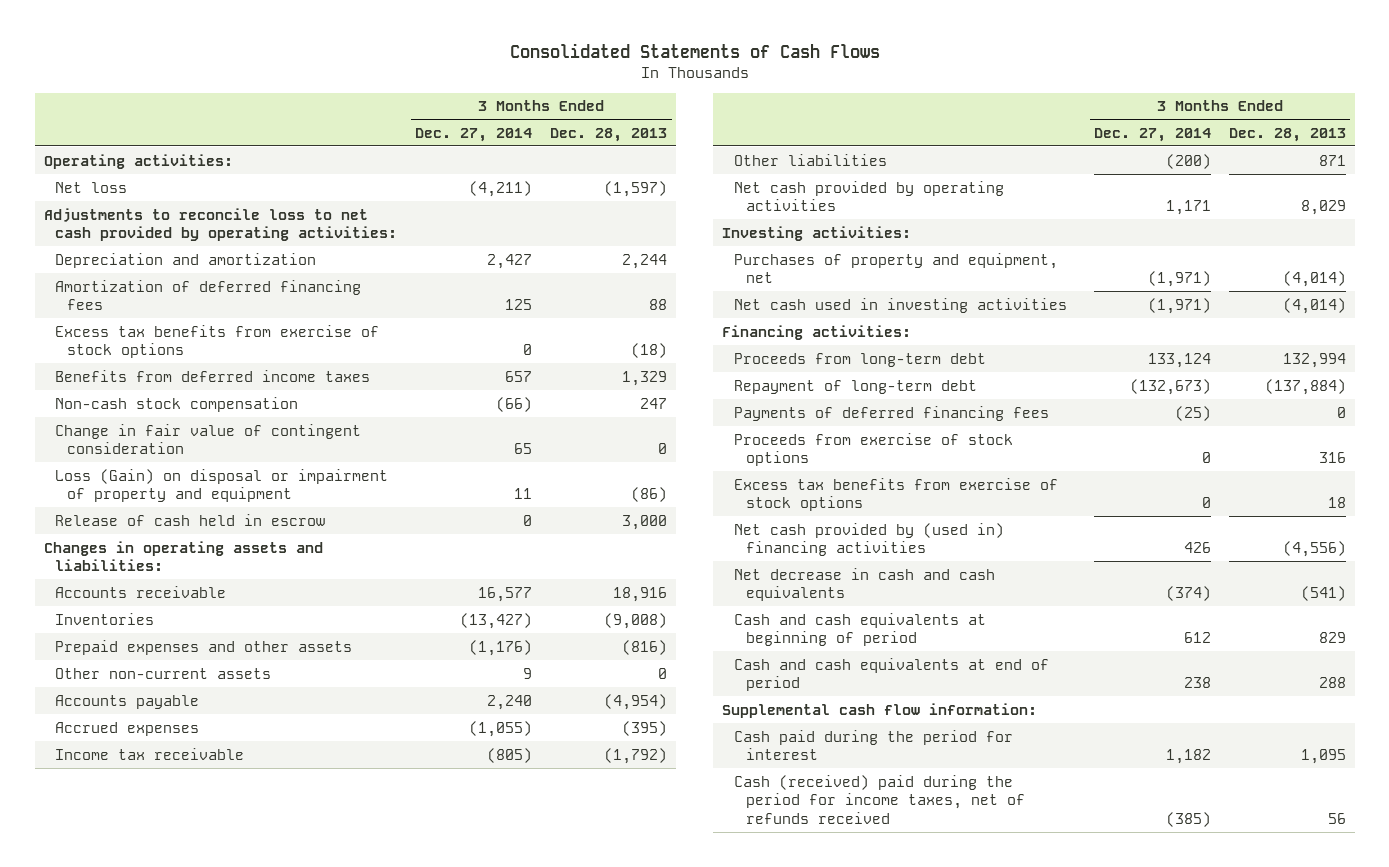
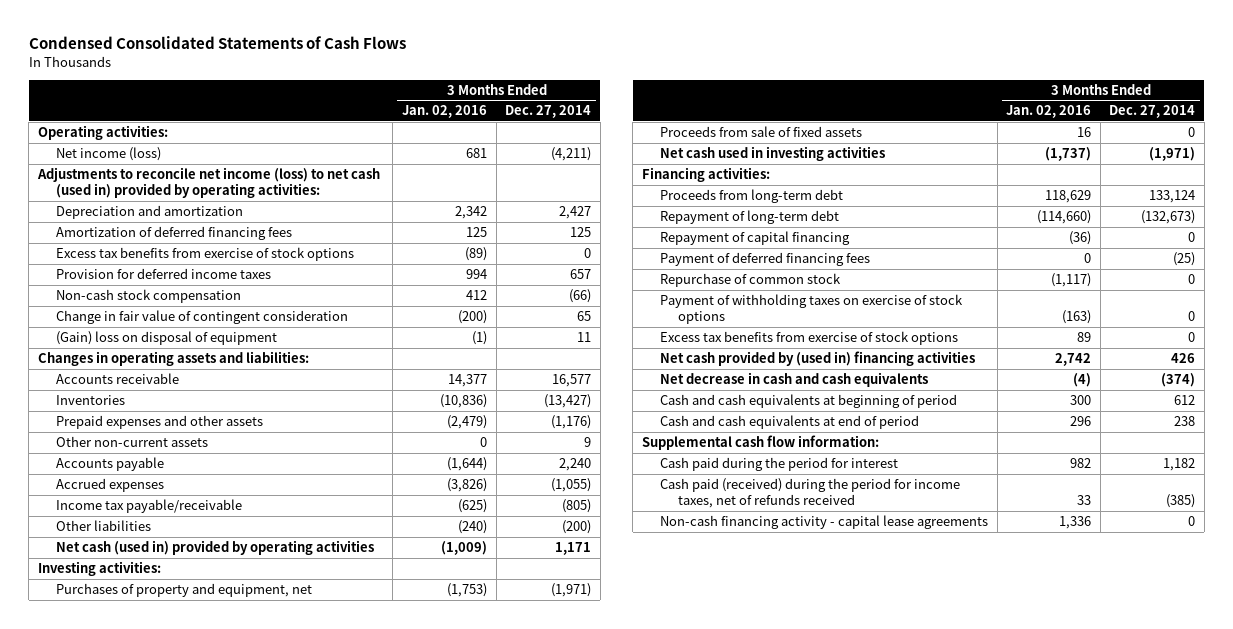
[509,42,880,58] Consolidated Statements of Cash Flows -> [28,36,406,50] Condensed Consolidated Statements of Cash Flows
[550,127,668,142] Dec. 28, 2013 -> none
none -> [401,105,487,119] Jan. 02, 2016
[55,181,128,193] Net loss -> [55,147,161,162] Net income (loss)
[43,207,398,242] Adjustments to reconcile loss to net cash provided by operating activities: -> [36,167,380,199] Adjustments to reconcile net income (loss) to net cash (used in) provided by operating activities:
[55,369,371,382] Benefits from deferred income taxes -> [55,268,271,280] Provision for deferred income taxes
[55,513,326,526] Release of cash held in escrow -> none
[55,468,389,503] Loss (Gain) on disposal or impairment of property and equipment -> [55,331,277,346] (Gain) loss on disposal of equipment
[55,747,245,760] Income tax receivable -> [55,499,242,514] Income tax payable/receivable
[734,180,1005,212] Net cash provided by operating activities -> [55,540,374,556] Net cash (used in) provided by operating activities
none -> [659,126,862,138] Proceeds from sale of fixed assets
[734,432,1014,467] Proceeds from exercise of stock options -> none
none -> [659,231,850,246] Repayment of capital financing
[734,405,1050,421] Payments of deferred financing fees -> [659,252,870,267] Payment of deferred financing fees
none -> [659,273,841,288] Repurchase of common stock
none -> [659,294,963,325] Payment of withholding taxes on exercise of stock options
[734,774,1026,825] Cash (received) paid during the period for income taxes, net of refunds received -> [659,478,960,509] Cash paid (received) during the period for income taxes, net of refunds received
none -> [659,515,988,530] Non-cash financing activity - capital lease agreements

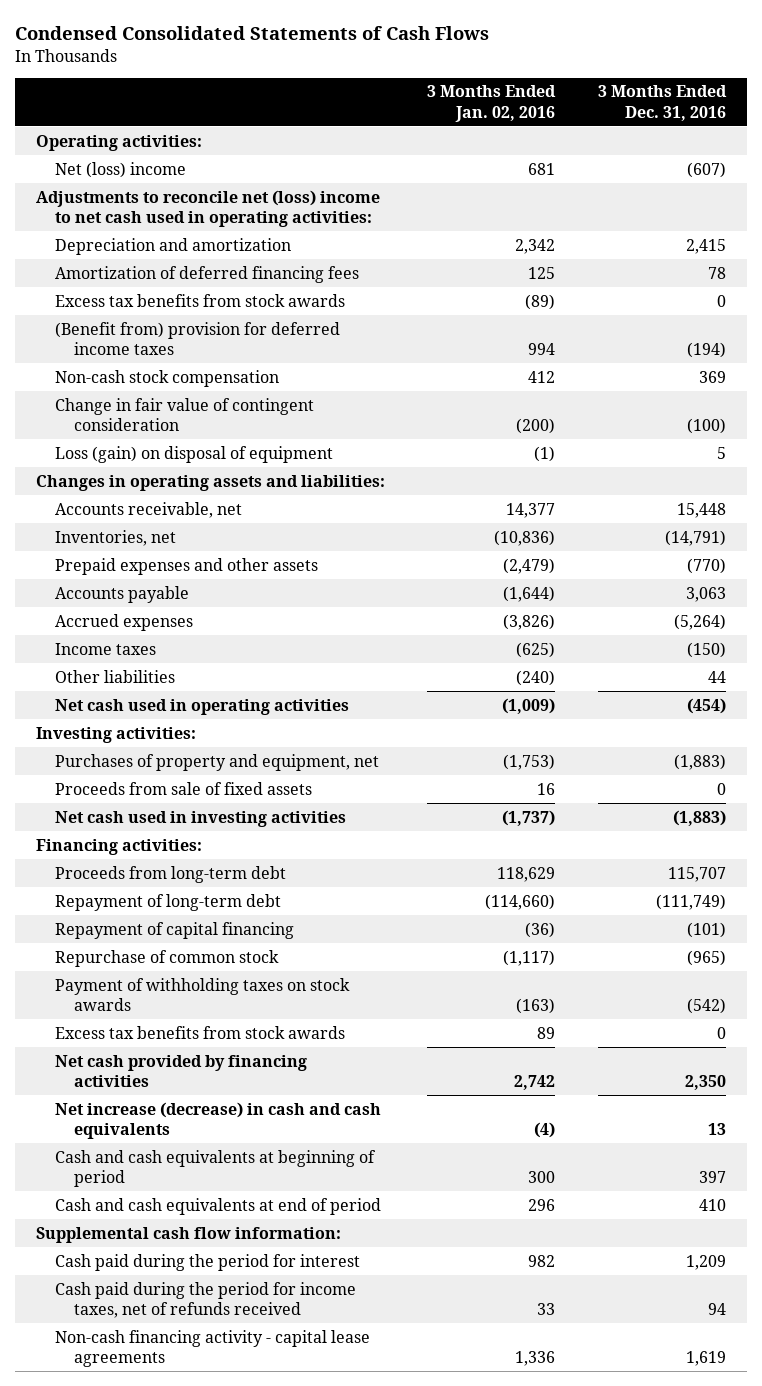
[505,105,592,119] Dec. 27, 2014 -> none
none -> [597,85,727,121] 3 Months Ended Dec. 31, 2016
[55,147,161,162] Net income (loss) -> [55,161,187,178] Net (loss) income
[36,167,380,199] Adjustments to reconcile net income (loss) to net cash (used in) provided by operating activities: -> [35,189,380,228] Adjustments to reconcile net (loss) income to net cash used in operating activities:
[55,247,354,262] Excess tax benefits from exercise of stock options -> [55,293,346,307] Excess tax benefits from stock awards
[55,268,271,280] Provision for deferred income taxes -> [55,321,341,356] (Benefit from) provision for deferred income taxes
[55,331,277,346] (Gain) loss on disposal of equipment -> [55,445,334,463] Loss (gain) on disposal of equipment
[55,373,179,385] Accounts receivable -> [55,501,243,518] Accounts receivable, net
[55,395,125,406] Inventories -> [55,529,177,546] Inventories, net
[55,436,208,448] Other non-current assets -> none
[55,499,242,514] Income tax payable/receivable -> [55,642,157,655] Income taxes
[55,540,374,556] Net cash (used in) provided by operating activities -> [55,698,350,715] Net cash used in operating activities
[659,252,870,267] Payment of deferred financing fees -> none
[659,294,963,325] Payment of withholding taxes on exercise of stock options -> [55,977,351,1012] Payment of withholding taxes on stock awards
[659,331,958,346] Excess tax benefits from exercise of stock options -> [55,1025,346,1039] Excess tax benefits from stock awards
[659,351,975,367] Net cash provided by (used in) financing activities -> [55,1054,308,1088] Net cash provided by financing activities
[659,372,928,388] Net decrease in cash and cash equivalents -> [55,1101,382,1140] Net increase (decrease) in cash and cash equivalents
[659,478,960,509] Cash paid (received) during the period for income taxes, net of refunds received -> [55,1281,357,1319] Cash paid during the period for income taxes, net of refunds received

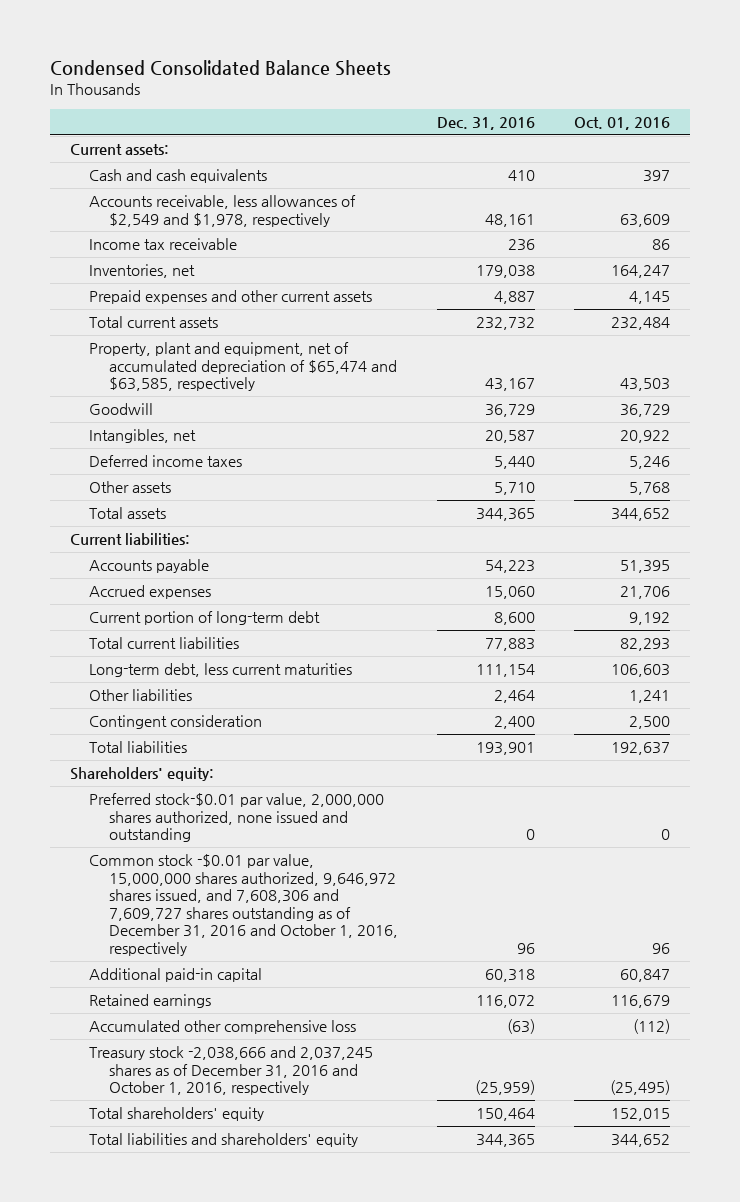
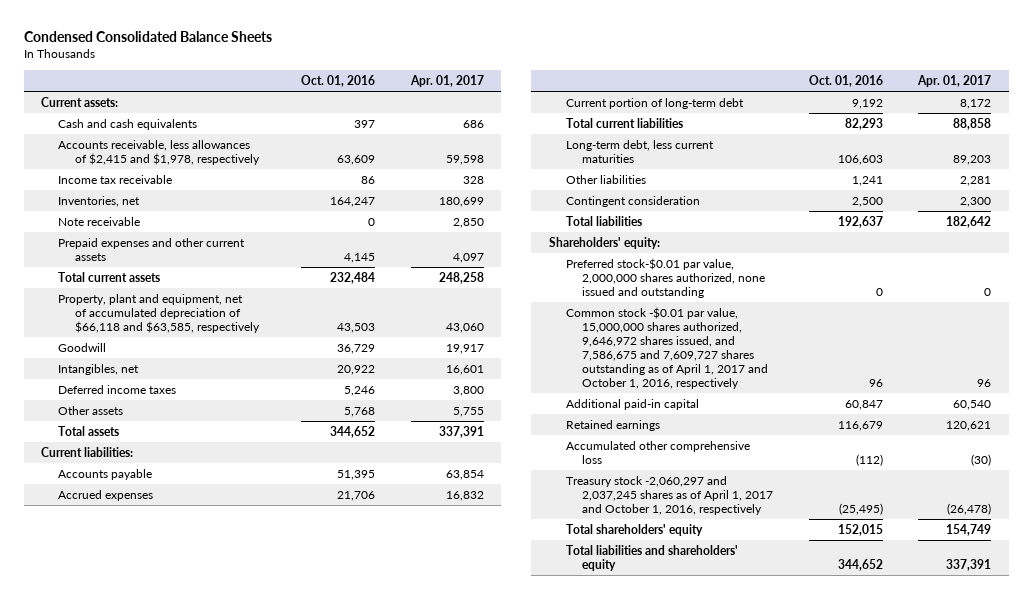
[436,117,535,131] Dec. 31, 2016 -> none
none -> [409,74,484,87] Apr. 01, 2017
[89,195,357,227] Accounts receivable, less allowances of $2,549 and $1,978, respectively -> [58,139,261,165] Accounts receivable, less allowances of $2,415 and $1,978, respectively
none -> [58,216,141,226] Note receivable
[89,342,397,392] Property, plant and equipment, net of accumulated depreciation of $65,474 and $63,585, respectively -> [58,293,261,333] Property, plant and equipment, net of accumulated depreciation of $66,118 and $63,585, respectively
[89,854,398,956] Common stock -$0.01 par value, 15,000,000 shares authorized, 9,646,972 shares issued, and 7,608,306 and 7,609,727 shares outstanding as of December 31, 2016 and October 1, 2016, respectively -> [565,306,769,389] Common stock -$0.01 par value, 15,000,000 shares authorized, 9,646,972 shares issued, and 7,586,675 and 7,609,727 shares outstanding as of April 1, 2017 and October 1, 2016, respectively
[89,1046,374,1096] Treasury stock -2,038,666 and 2,037,245 shares as of December 31, 2016 and October 1, 2016, respectively -> [565,475,774,515] Treasury stock -2,060,297 and 2,037,245 shares as of April 1, 2017 and October 1, 2016, respectively

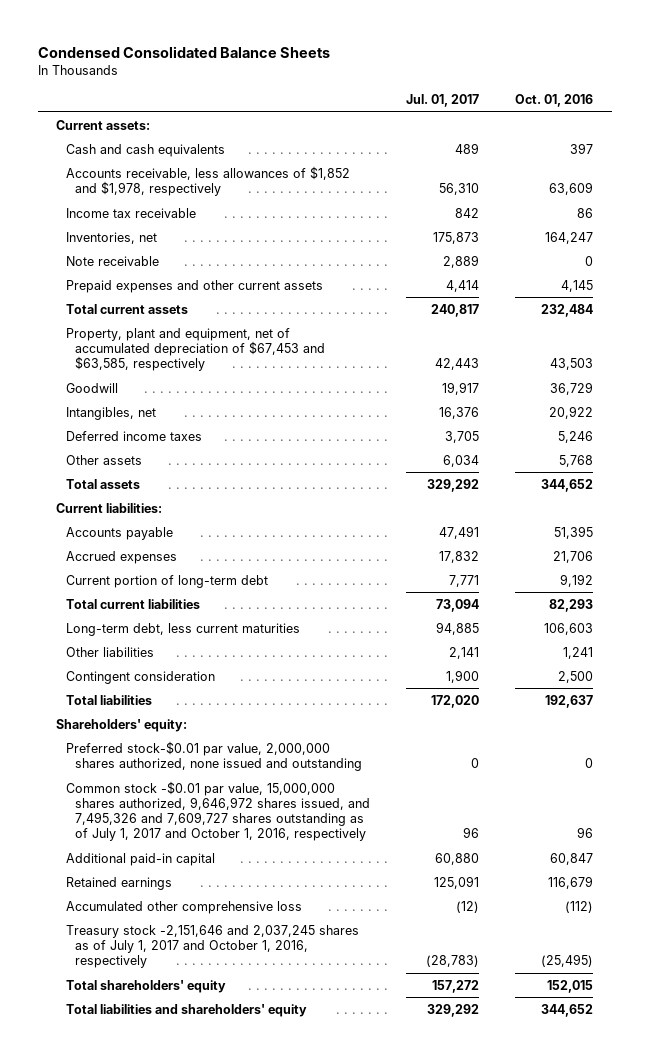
[409,74,484,87] Apr. 01, 2017 -> none
none -> [406,93,480,107] Jul. 01, 2017
[58,139,261,165] Accounts receivable, less allowances of $2,415 and $1,978, respectively -> [65,165,350,196] Accounts receivable, less allowances of $1,852 and $1,978, respectively
[58,293,261,333] Property, plant and equipment, net of accumulated depreciation of $66,118 and $63,585, respectively -> [65,327,326,371] Property, plant and equipment, net of accumulated depreciation of $67,453 and $63,585, respectively
[565,306,769,389] Common stock -$0.01 par value, 15,000,000 shares authorized, 9,646,972 shares issued, and 7,586,675 and 7,609,727 shares outstanding as of April 1, 2017 and October 1, 2016, respectively -> [65,780,371,842] Common stock -$0.01 par value, 15,000,000 shares authorized, 9,646,972 shares issued, and 7,495,326 and 7,609,727 shares outstanding as of July 1, 2017 and October 1, 2016, respectively
[565,475,774,515] Treasury stock -2,060,297 and 2,037,245 shares as of April 1, 2017 and October 1, 2016, respectively -> [65,924,359,968] Treasury stock -2,151,646 and 2,037,245 shares as of July 1, 2017 and October 1, 2016, respectively

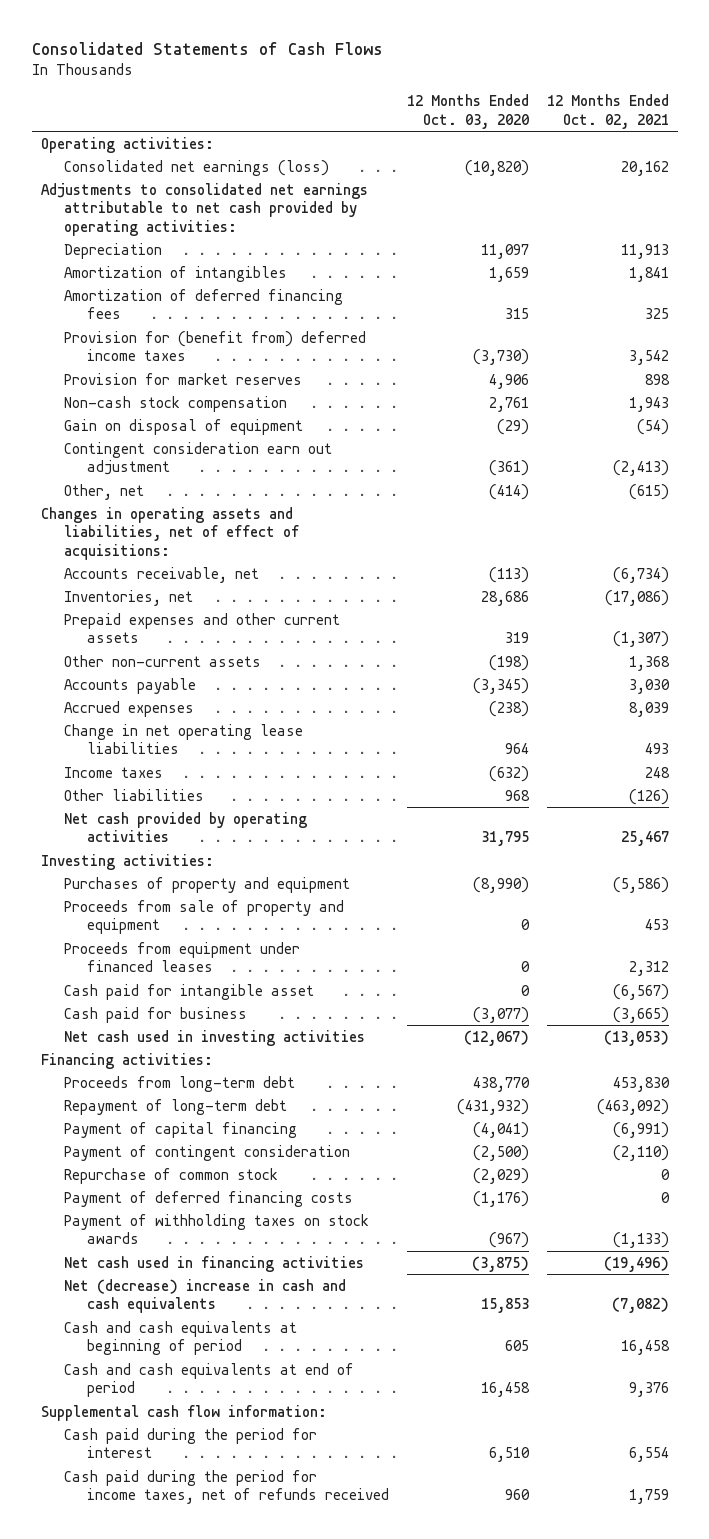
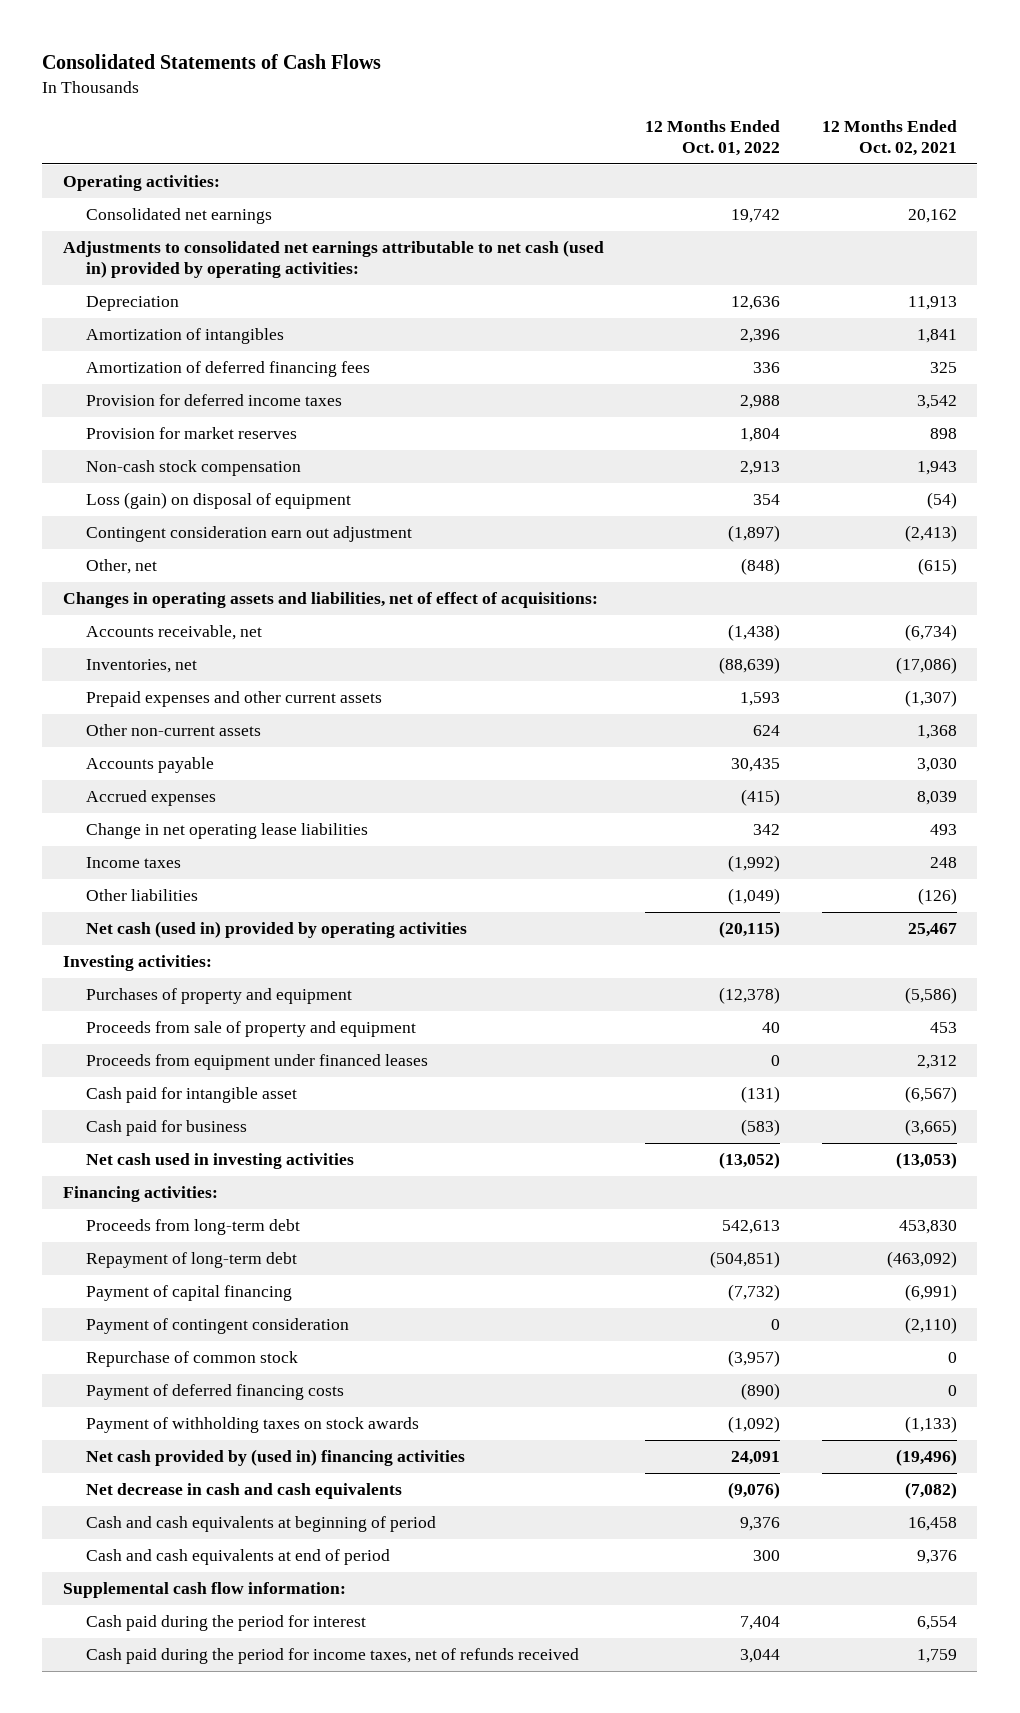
[406,94,529,129] 12 Months Ended Oct. 03, 2020 -> none
none -> [645,120,781,156] 12 Months Ended Oct. 01, 2022
[63,159,329,176] Consolidated net earnings (loss) -> [85,207,272,224] Consolidated net earnings
[40,182,368,236] Adjustments to consolidated net earnings attributable to net cash provided by operating activities: -> [63,239,605,278] Adjustments to consolidated net earnings attributable to net cash (used in) provided by operating activities:
[63,330,366,362] Provision for (benefit from) deferred income taxes -> [85,393,342,406] Provision for deferred income taxes
[63,418,303,435] Gain on disposal of equipment -> [85,491,351,509] Loss (gain) on disposal of equipment
[63,811,307,843] Net cash provided by operating activities -> [85,920,467,938] Net cash (used in) provided by operating activities
[63,1255,364,1272] Net cash used in financing activities -> [85,1448,465,1466] Net cash provided by (used in) financing activities
[63,1278,346,1314] Net (decrease) increase in cash and cash equivalents -> [85,1482,402,1499] Net decrease in cash and cash equivalents

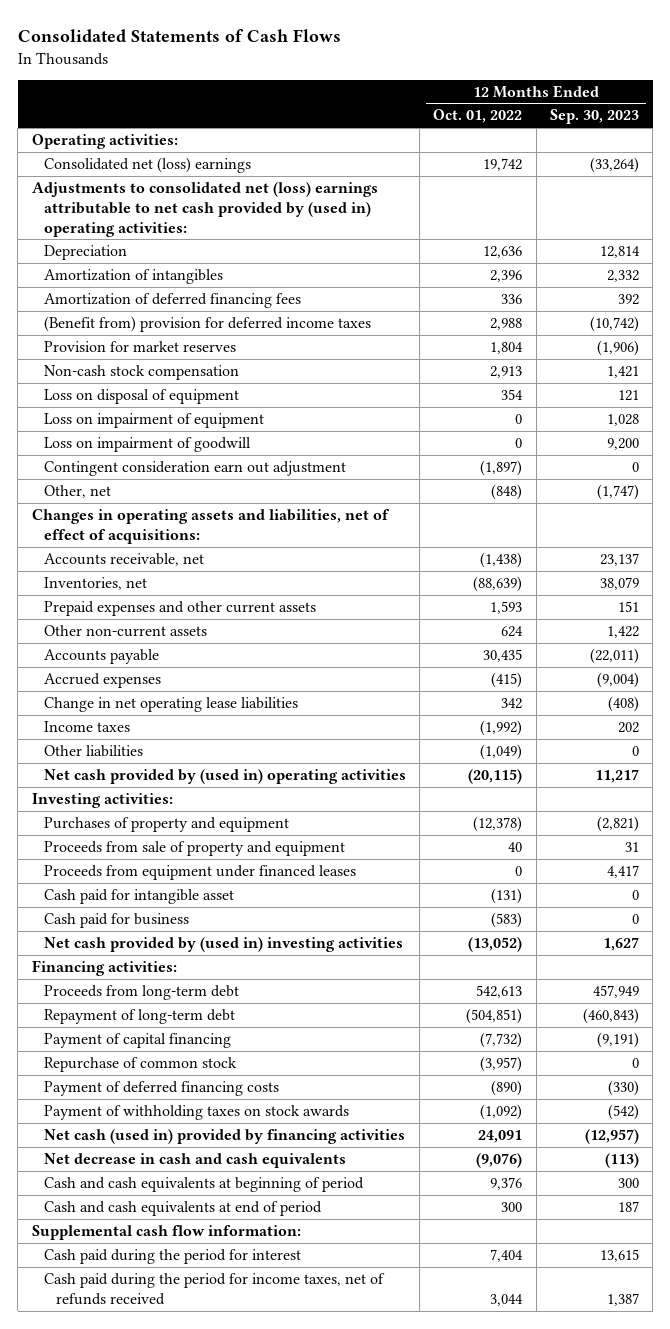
[821,120,957,156] 12 Months Ended Oct. 02, 2021 -> none
none -> [549,109,639,125] Sep. 30, 2023
[85,207,272,224] Consolidated net earnings -> [43,157,251,174] Consolidated net (loss) earnings
[63,239,605,278] Adjustments to consolidated net earnings attributable to net cash (used in) provided by operating activities: -> [31,182,378,237] Adjustments to consolidated net (loss) earnings attributable to net cash provided by (used in) operating activities:
[85,393,342,406] Provision for deferred income taxes -> [43,316,371,333] (Benefit from) provision for deferred income taxes
[85,491,351,509] Loss (gain) on disposal of equipment -> [43,389,239,405] Loss on disposal of equipment
none -> [43,413,264,429] Loss on impairment of equipment
none -> [43,437,251,453] Loss on impairment of goodwill
[85,920,467,938] Net cash (used in) provided by operating activities -> [43,769,406,785] Net cash provided by (used in) operating activities
[85,1152,354,1169] Net cash used in investing activities -> [43,937,403,953] Net cash provided by (used in) investing activities
[85,1317,349,1334] Payment of contingent consideration -> none
[85,1448,465,1466] Net cash provided by (used in) financing activities -> [43,1129,405,1145] Net cash (used in) provided by financing activities

